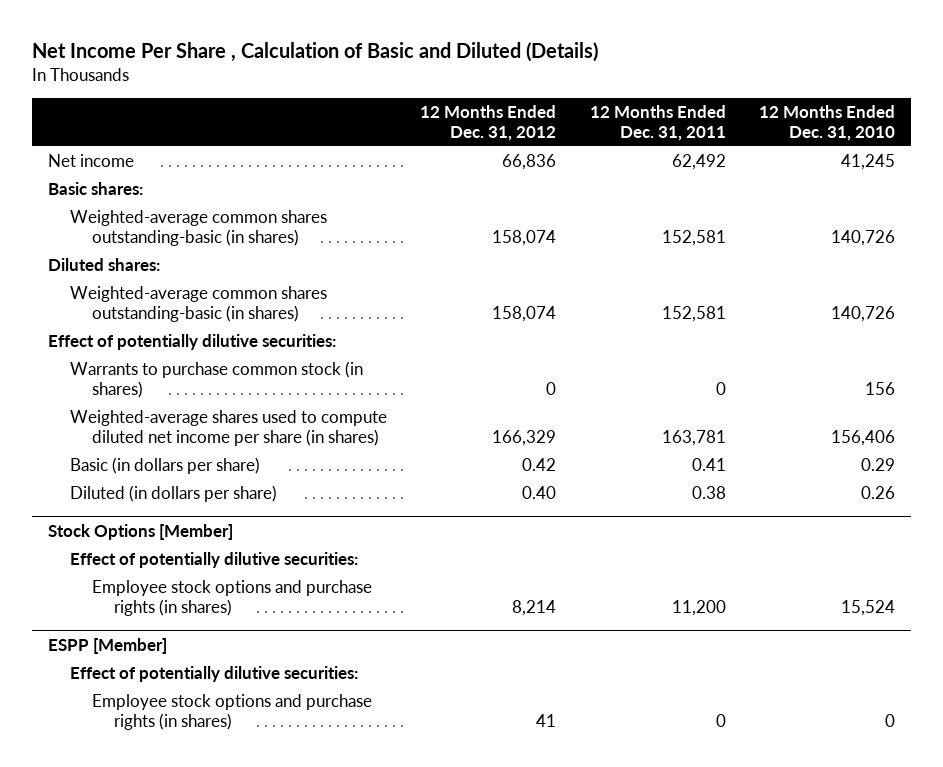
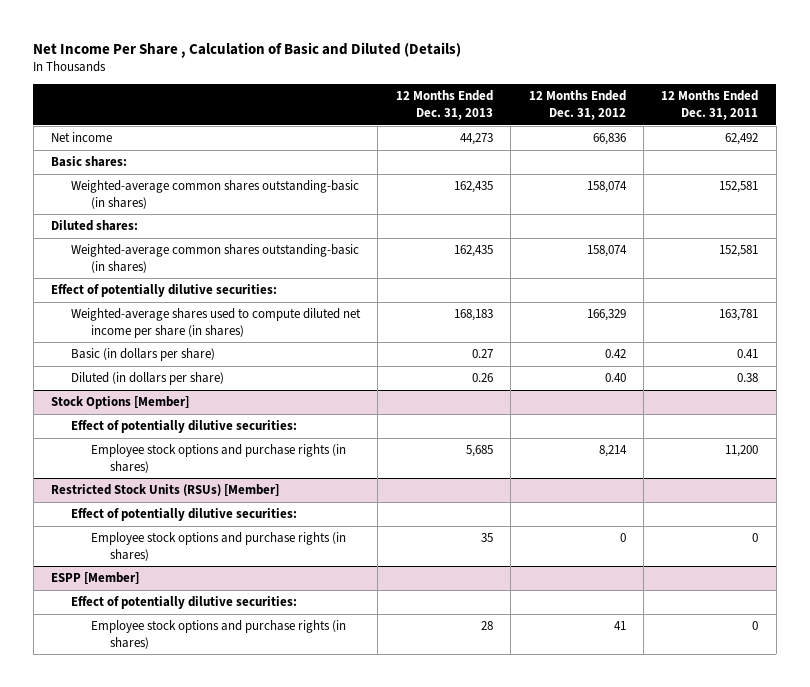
[758,104,895,141] 12 Months Ended Dec. 31, 2010 -> none
none -> [395,90,493,120] 12 Months Ended Dec. 31, 2013
[70,360,364,398] Warrants to purchase common stock (in shares) -> none
none -> [51,484,280,497] Restricted Stock Units (RSUs) [Member]
none -> [71,508,298,522] Effect of potentially dilutive securities:
none -> [90,532,346,561] Employee stock options and purchase rights (in shares)

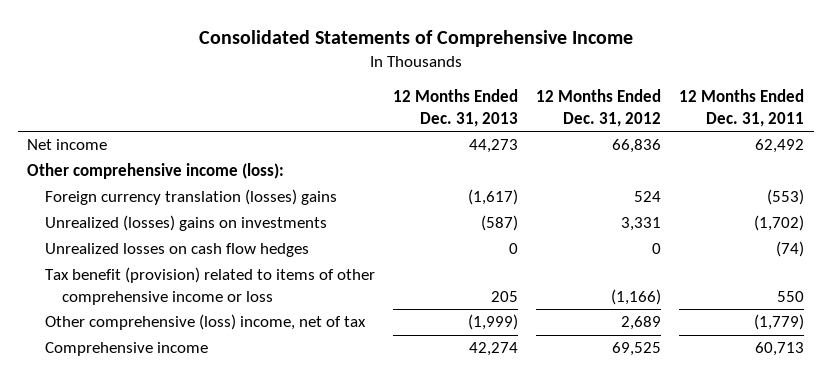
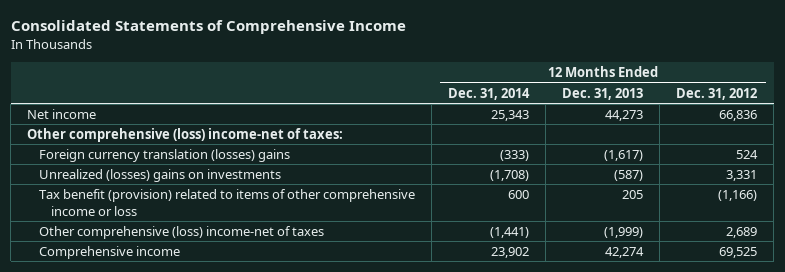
[679,89,805,127] 12 Months Ended Dec. 31, 2011 -> none
none -> [448,87,531,100] Dec. 31, 2014
[27,163,285,180] Other comprehensive income (loss): -> [27,127,344,142] Other comprehensive (loss) income-net of taxes:
[44,243,309,258] Unrealized losses on cash flow hedges -> none
[44,314,366,331] Other comprehensive (loss) income, net of tax -> [39,225,325,239] Other comprehensive (loss) income-net of taxes

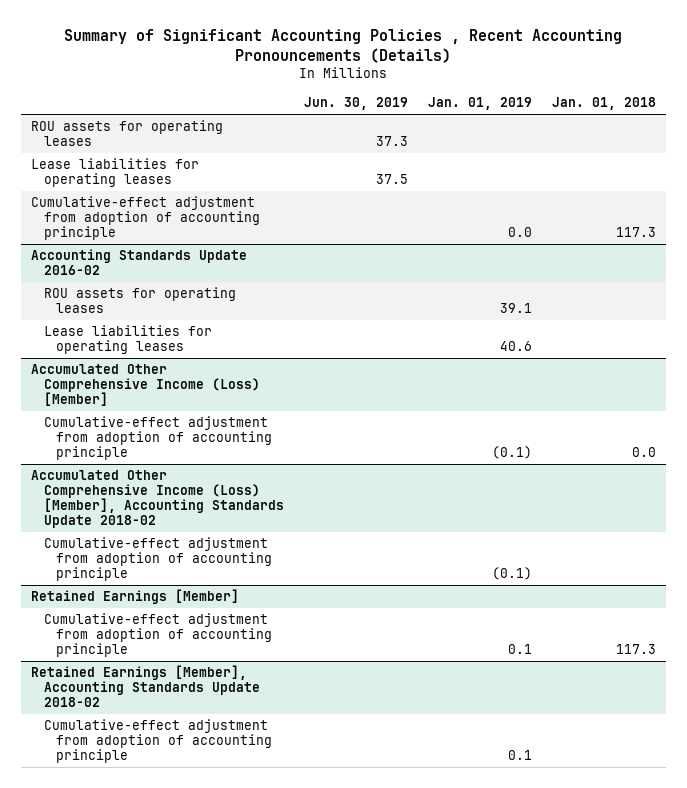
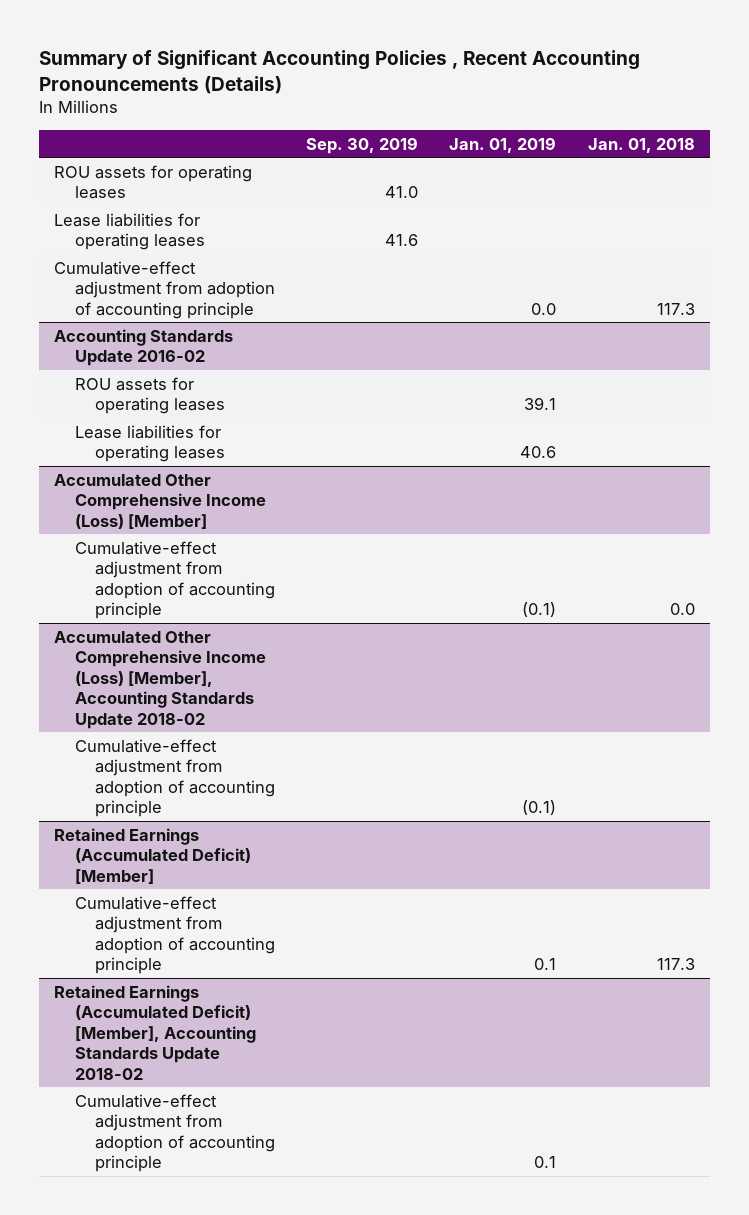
[303,97,408,111] Jun. 30, 2019 -> none
none -> [306,136,419,154] Sep. 30, 2019
[31,589,240,605] Retained Earnings [Member] -> [54,827,251,884] Retained Earnings (Accumulated Deficit) [Member]
[31,665,260,708] Retained Earnings [Member], Accounting Standards Update 2018-02 -> [54,984,256,1080] Retained Earnings (Accumulated Deficit) [Member], Accounting Standards Update 2018-02

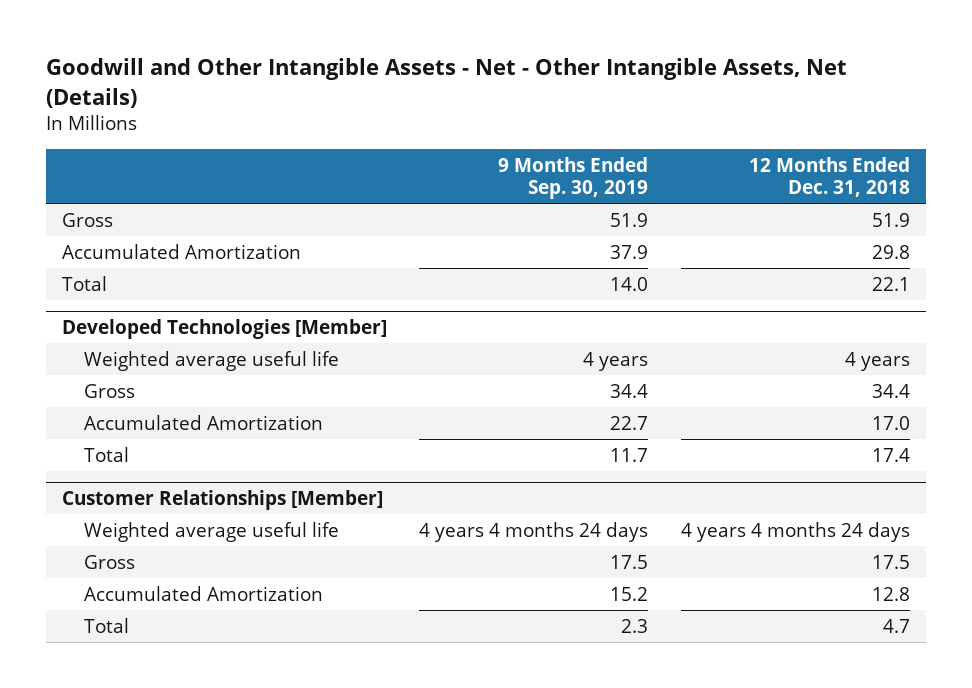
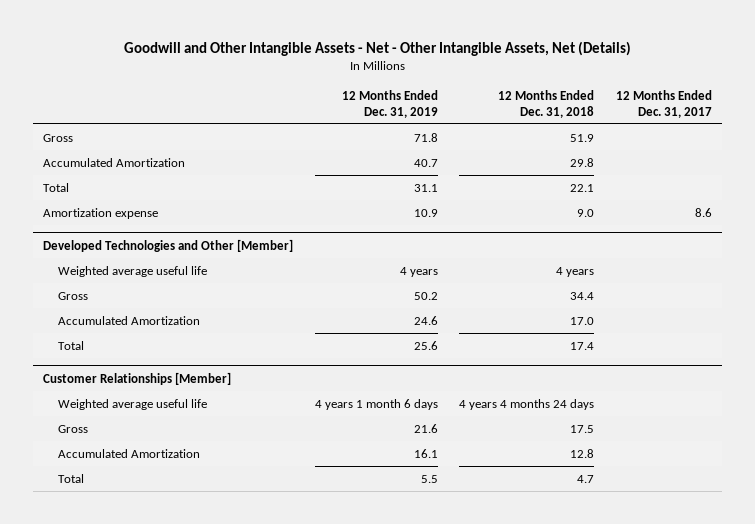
[498,156,649,199] 9 Months Ended Sep. 30, 2019 -> none
none -> [341,89,438,118] 12 Months Ended Dec. 31, 2019
none -> [615,89,712,118] 12 Months Ended Dec. 31, 2017
none -> [43,207,159,219] Amortization expense
[62,318,388,339] Developed Technologies [Member] -> [43,238,294,252] Developed Technologies and Other [Member]

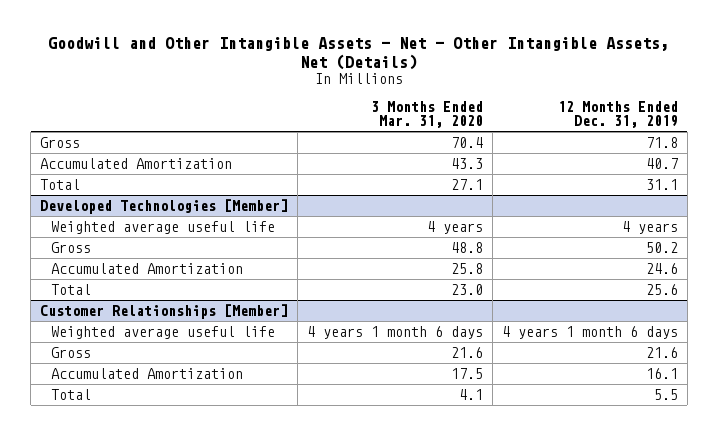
[498,89,595,118] 12 Months Ended Dec. 31, 2018 -> none
[615,89,712,118] 12 Months Ended Dec. 31, 2017 -> none
none -> [370,100,483,128] 3 Months Ended Mar. 31, 2020
[43,207,159,219] Amortization expense -> none
[43,238,294,252] Developed Technologies and Other [Member] -> [40,199,289,215] Developed Technologies [Member]

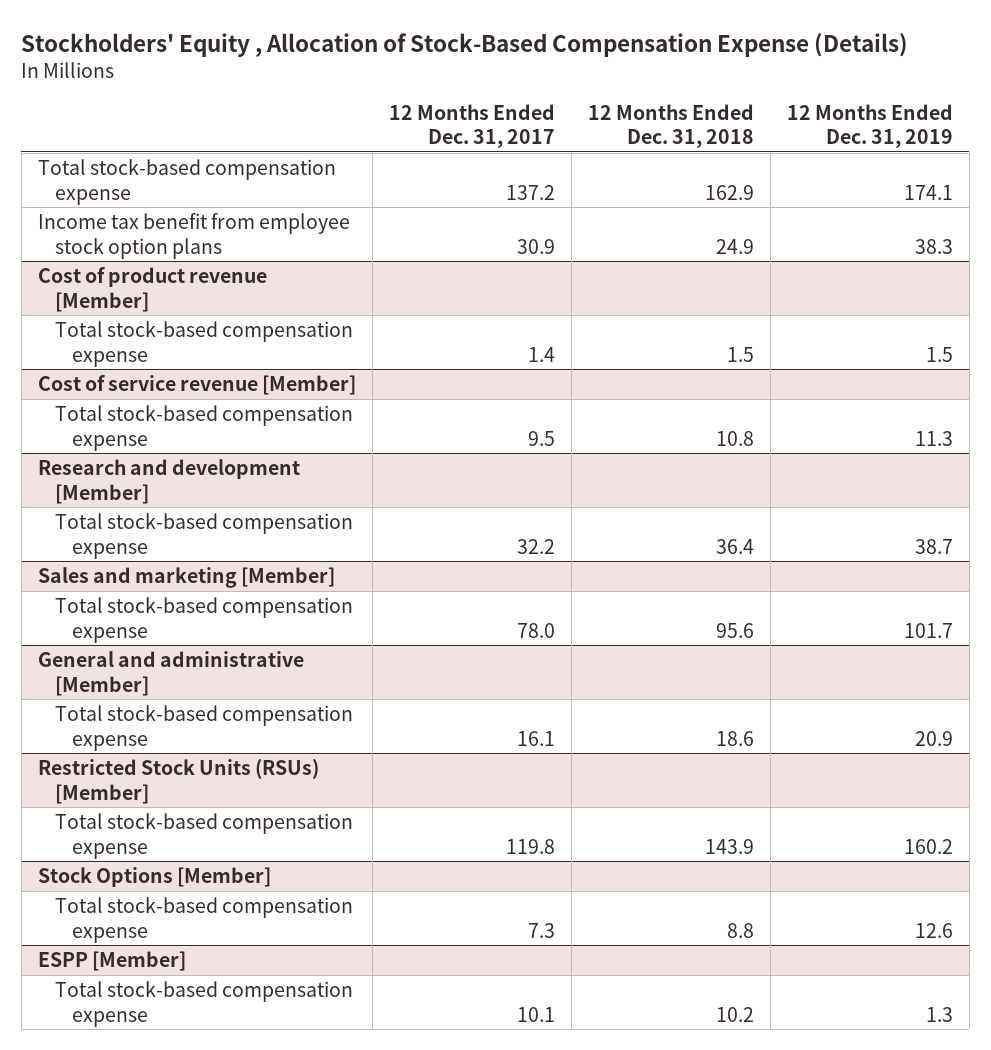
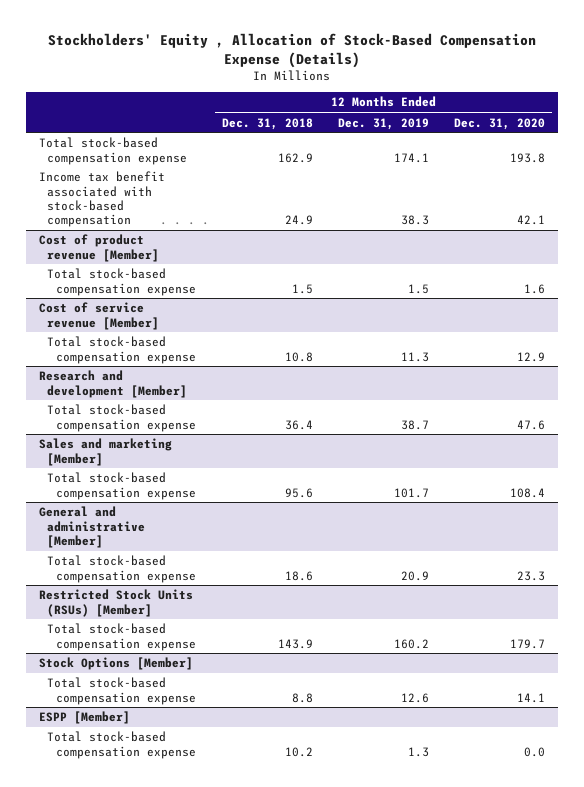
[388,103,555,149] 12 Months Ended Dec. 31, 2017 -> none
none -> [454,117,546,130] Dec. 31, 2020
[37,213,350,259] Income tax benefit from employee stock option plans -> [38,171,165,228] Income tax benefit associated with stock-based compensation

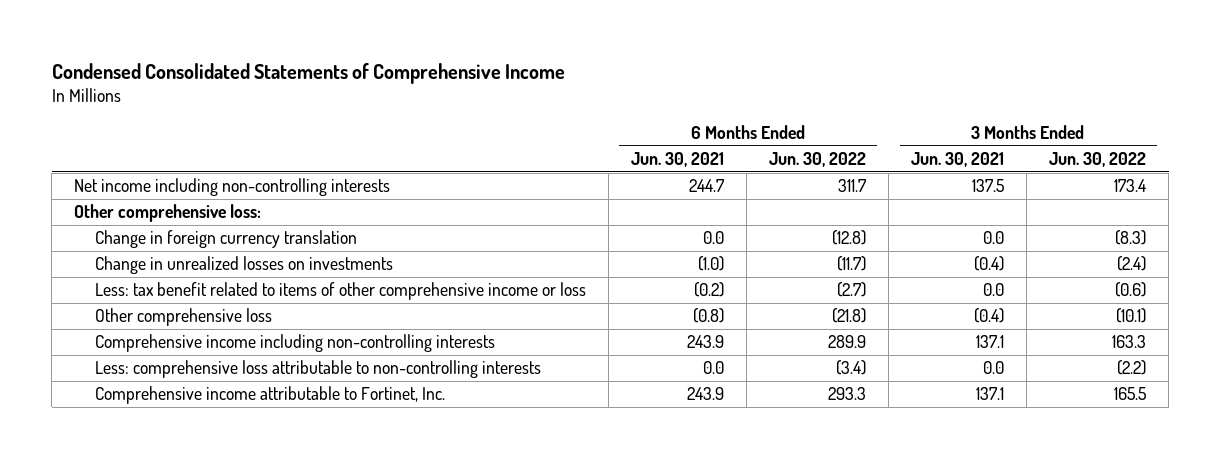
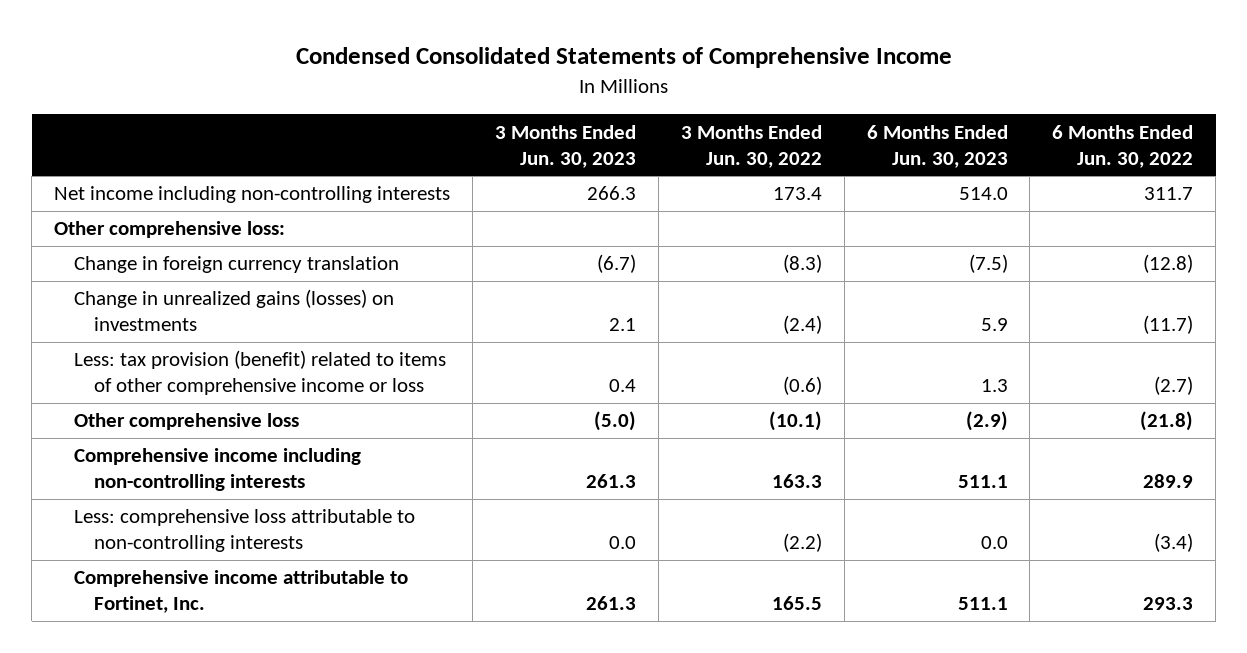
[630,152,724,168] Jun. 30, 2021 -> none
[910,152,1004,168] Jun. 30, 2021 -> none
none -> [494,124,636,168] 3 Months Ended Jun. 30, 2023
none -> [866,124,1008,168] 6 Months Ended Jun. 30, 2023
[94,256,393,275] Change in unrealized losses on investments -> [74,289,395,332] Change in unrealized gains (losses) on investments
[94,282,586,301] Less: tax benefit related to items of other comprehensive income or loss -> [74,350,447,396] Less: tax provision (benefit) related to items of other comprehensive income or loss

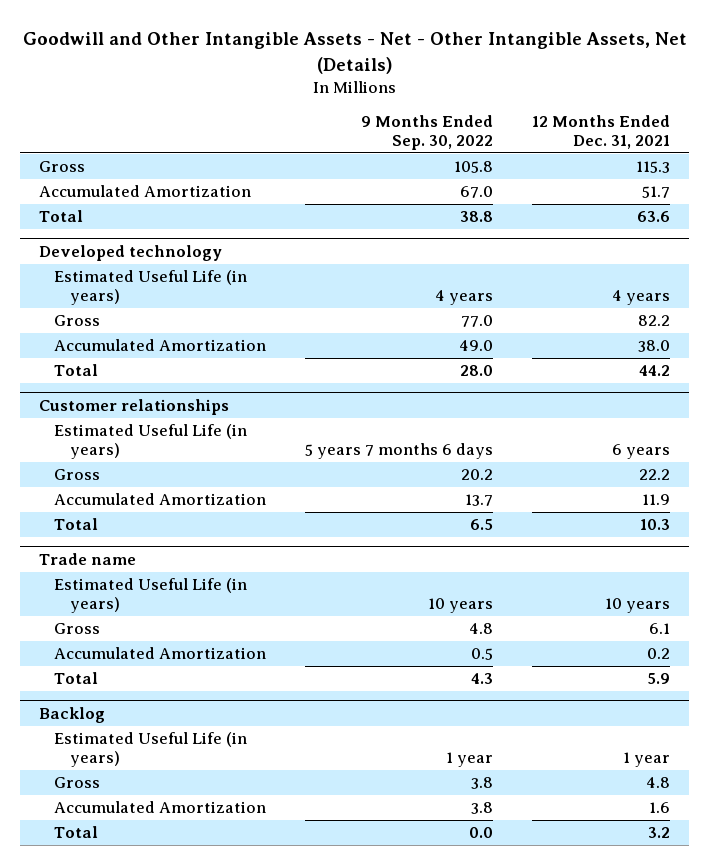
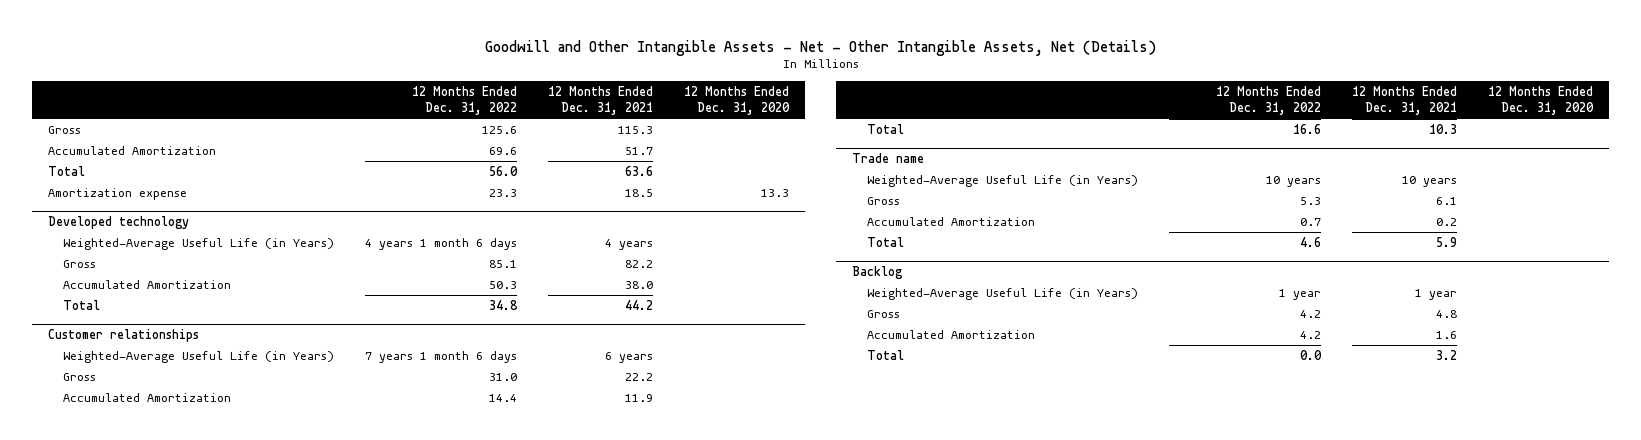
[361,115,494,150] 9 Months Ended Sep. 30, 2022 -> none
none -> [411,85,517,116] 12 Months Ended Dec. 31, 2022
none -> [684,85,791,116] 12 Months Ended Dec. 31, 2020
none -> [47,187,187,200] Amortization expense
[54,270,248,306] Estimated Useful Life (in years) -> [62,237,334,250] Weighted-Average Useful Life (in Years)
[54,424,248,460] Estimated Useful Life (in years) -> [62,350,334,363] Weighted-Average Useful Life (in Years)
[54,578,248,614] Estimated Useful Life (in years) -> [866,174,1138,187] Weighted-Average Useful Life (in Years)
[54,732,248,768] Estimated Useful Life (in years) -> [866,287,1138,300] Weighted-Average Useful Life (in Years)

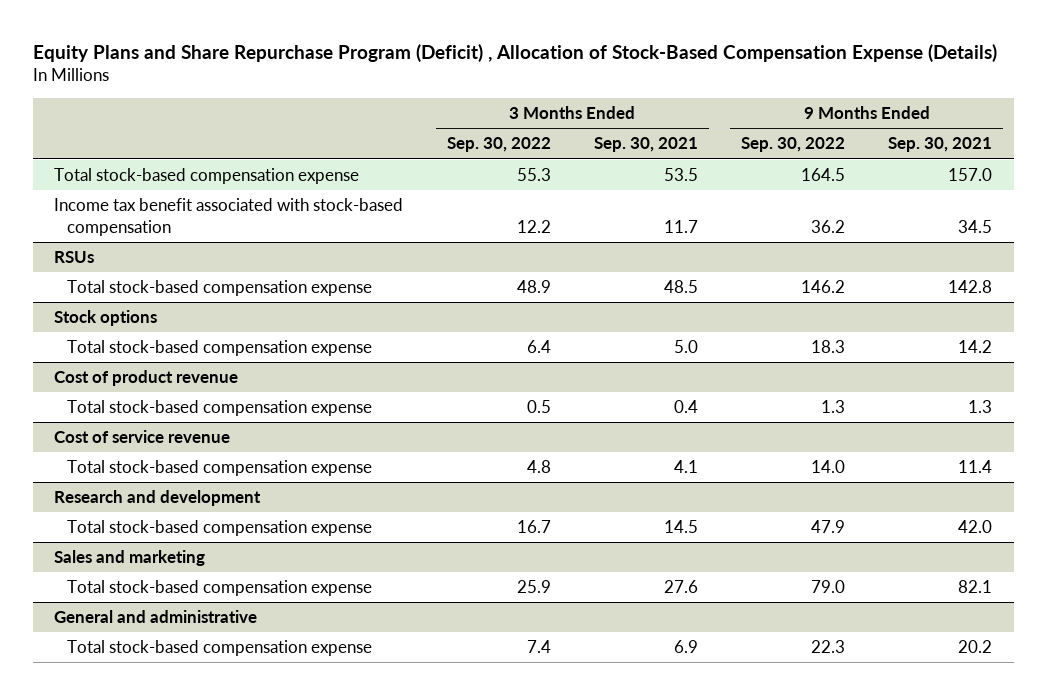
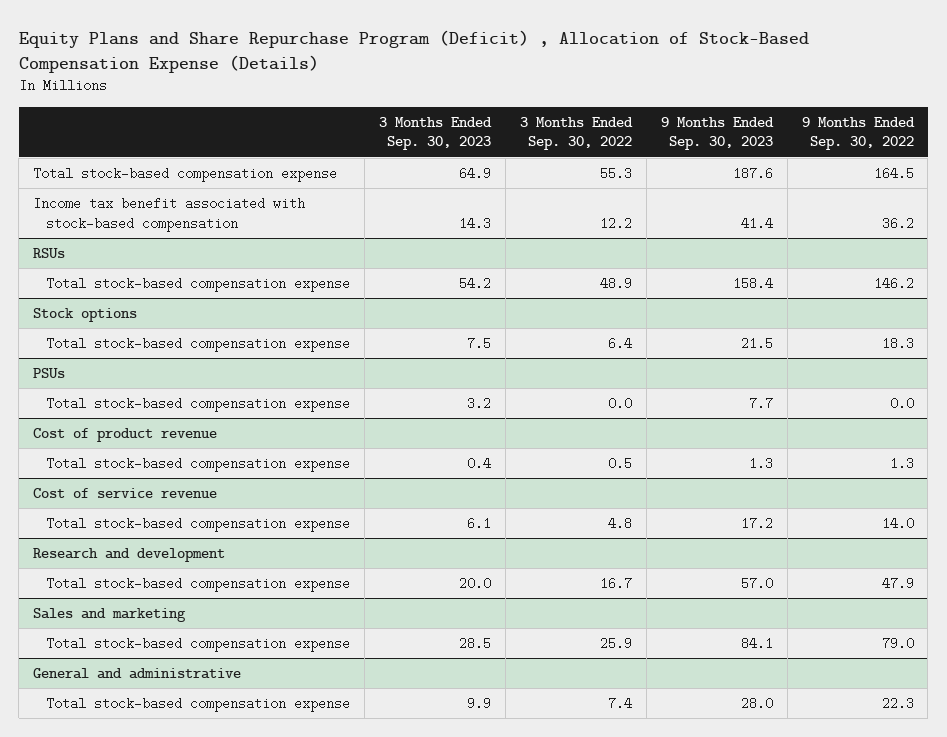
[593,137,698,153] Sep. 30, 2021 -> none
[888,137,993,153] Sep. 30, 2021 -> none
none -> [378,116,492,151] 3 Months Ended Sep. 30, 2023
none -> [660,116,774,151] 9 Months Ended Sep. 30, 2023
none -> [33,368,66,379] PSUs
none -> [45,397,350,413] Total stock-based compensation expense

